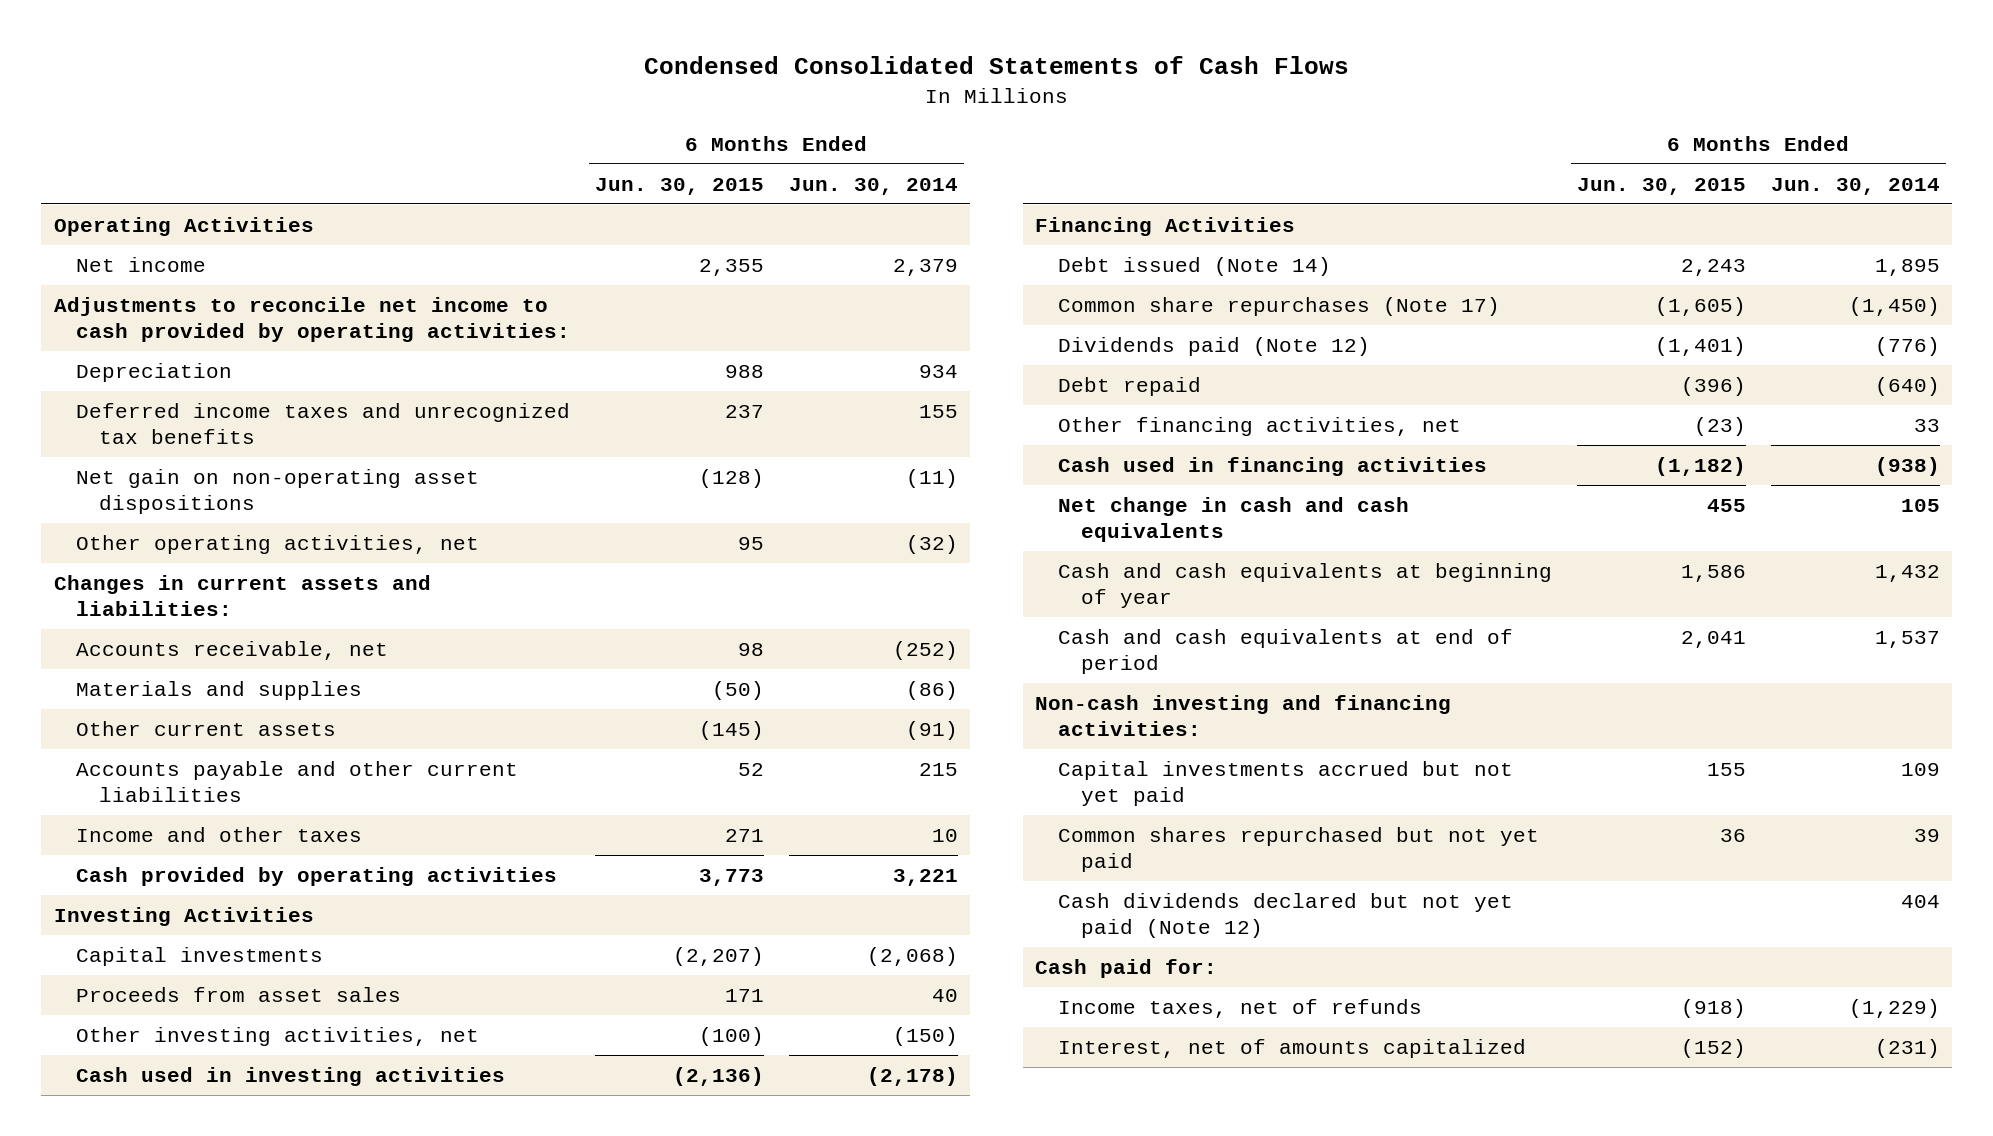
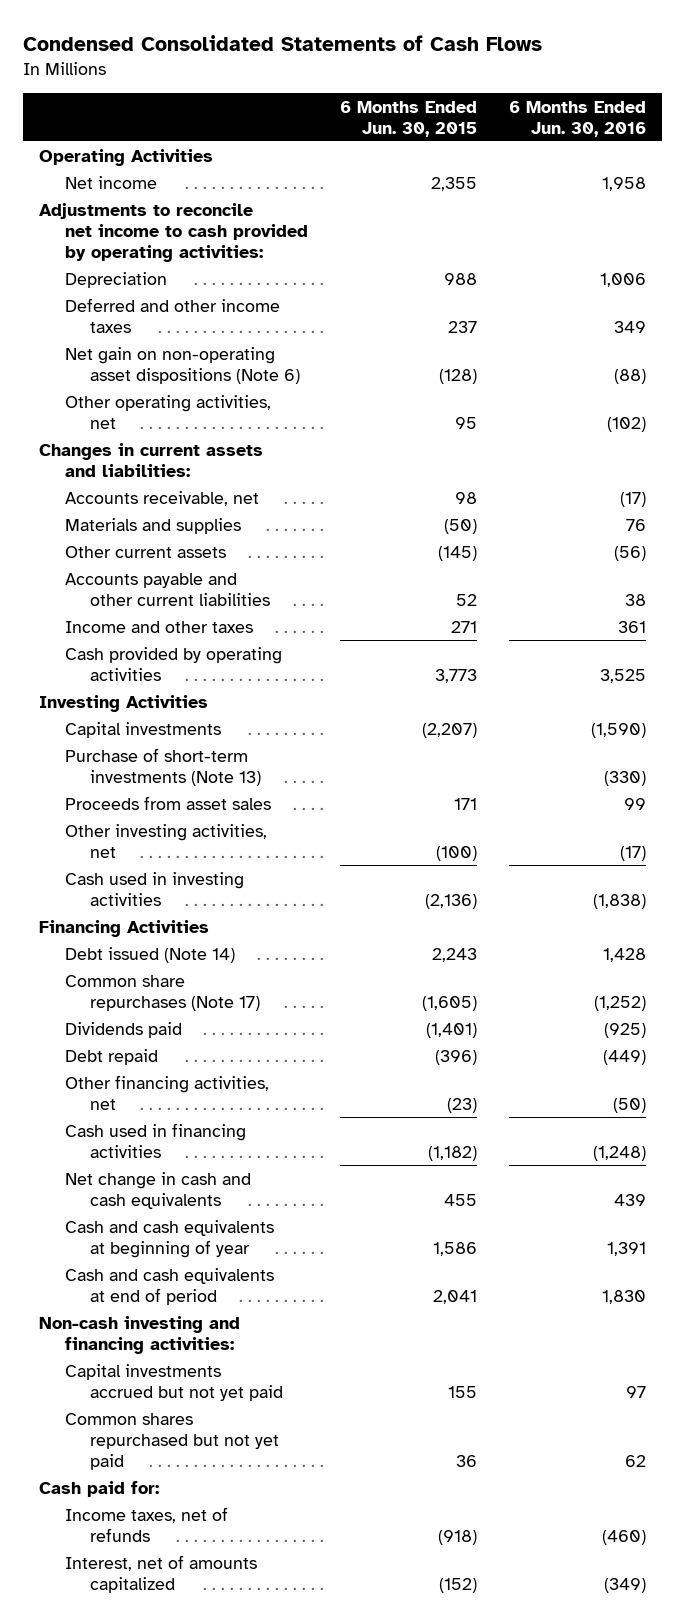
[788,177,958,195] Jun. 30, 2014 -> none
none -> [508,100,646,137] 6 Months Ended Jun. 30, 2016
[76,402,571,444] Deferred income taxes and unrecognized tax benefits -> [64,297,280,333] Deferred and other income taxes
[76,468,480,514] Net gain on non-operating asset dispositions -> [64,346,301,384] Net gain on non-operating asset dispositions (Note 6)
none -> [64,747,262,786] Purchase of short-term investments (Note 13)
[1058,336,1371,356] Dividends paid (Note 12) -> [64,1021,182,1038] Dividends paid
[1058,892,1514,938] Cash dividends declared but not yet paid (Note 12) -> none

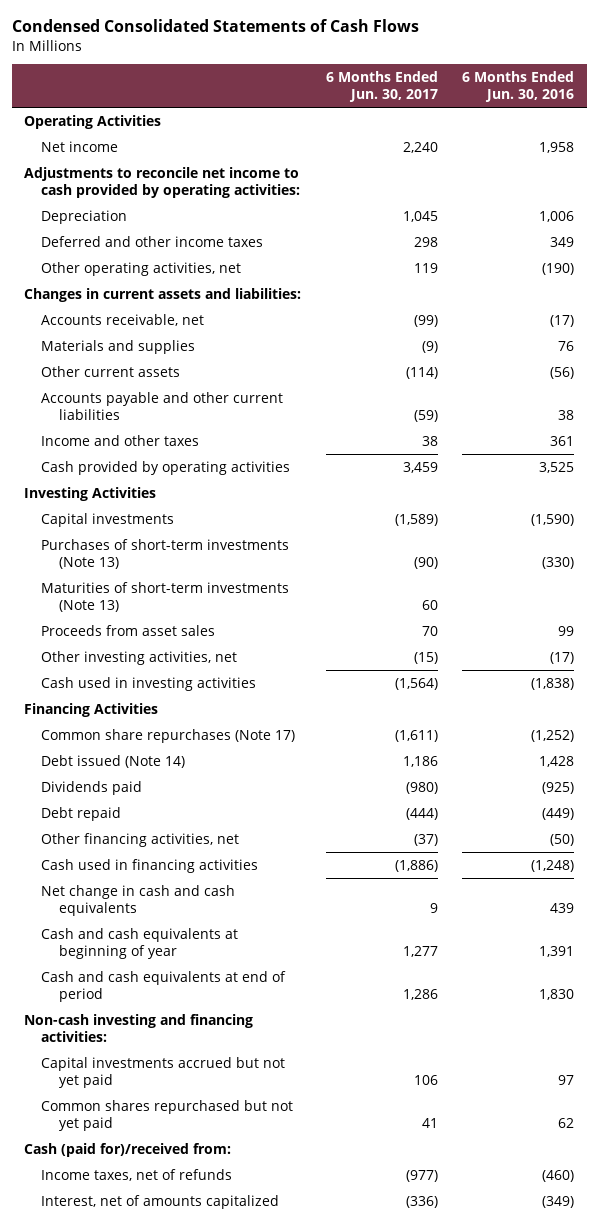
[339,100,477,137] 6 Months Ended Jun. 30, 2015 -> none
none -> [325,71,438,102] 6 Months Ended Jun. 30, 2017
[64,346,301,384] Net gain on non-operating asset dispositions (Note 6) -> none
[606,416,646,432] (102) -> [542,262,575,275] (190)
[64,747,262,786] Purchase of short-term investments (Note 13) -> [41,538,290,569] Purchases of short-term investments (Note 13)
none -> [41,581,290,612] Maturities of short-term investments (Note 13)
[64,946,235,963] Debt issued (Note 14) -> [41,754,186,768] Debt issued (Note 14)
[39,1480,160,1497] Cash paid for: -> [23,1142,231,1157] Cash (paid for)/received from:

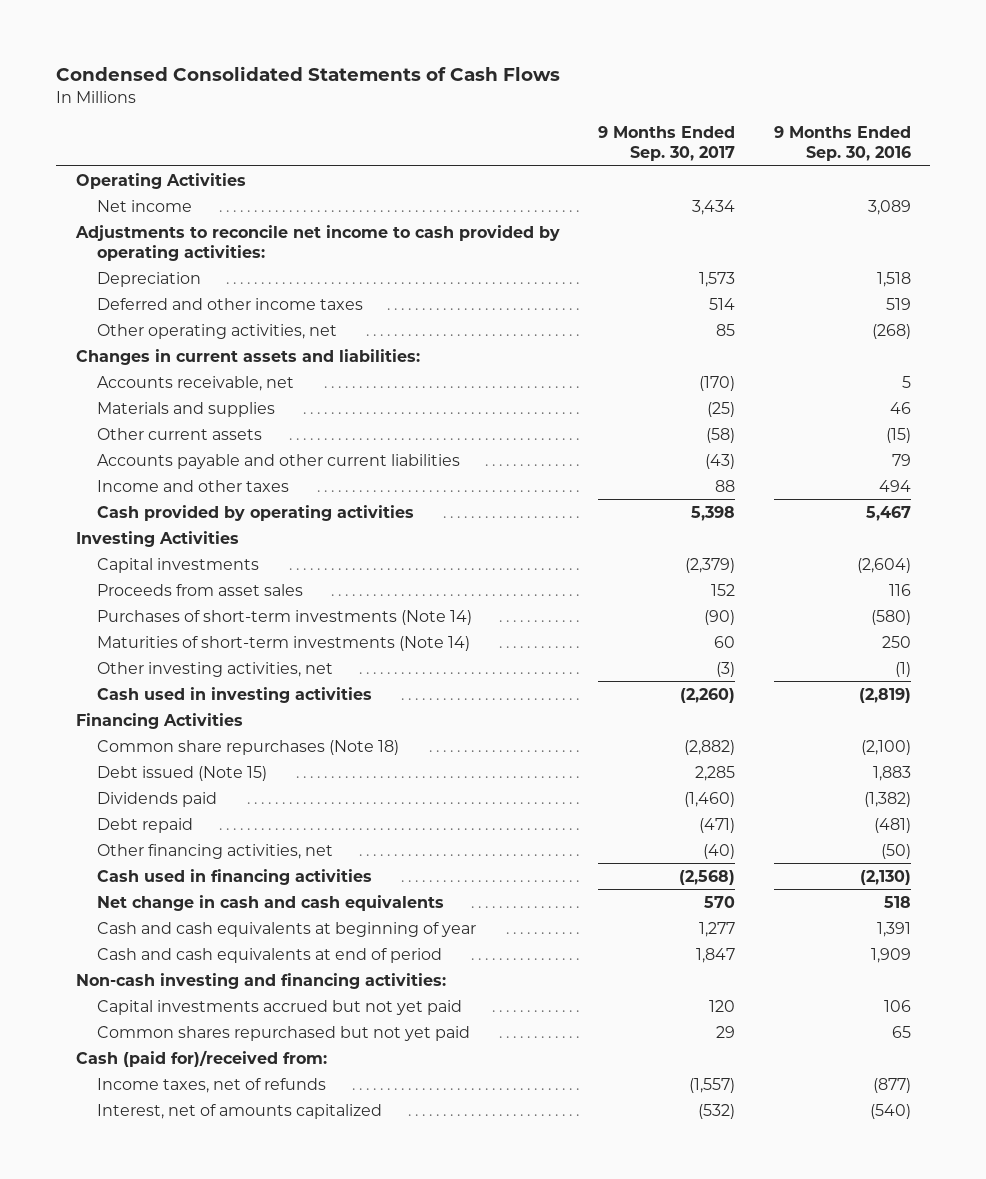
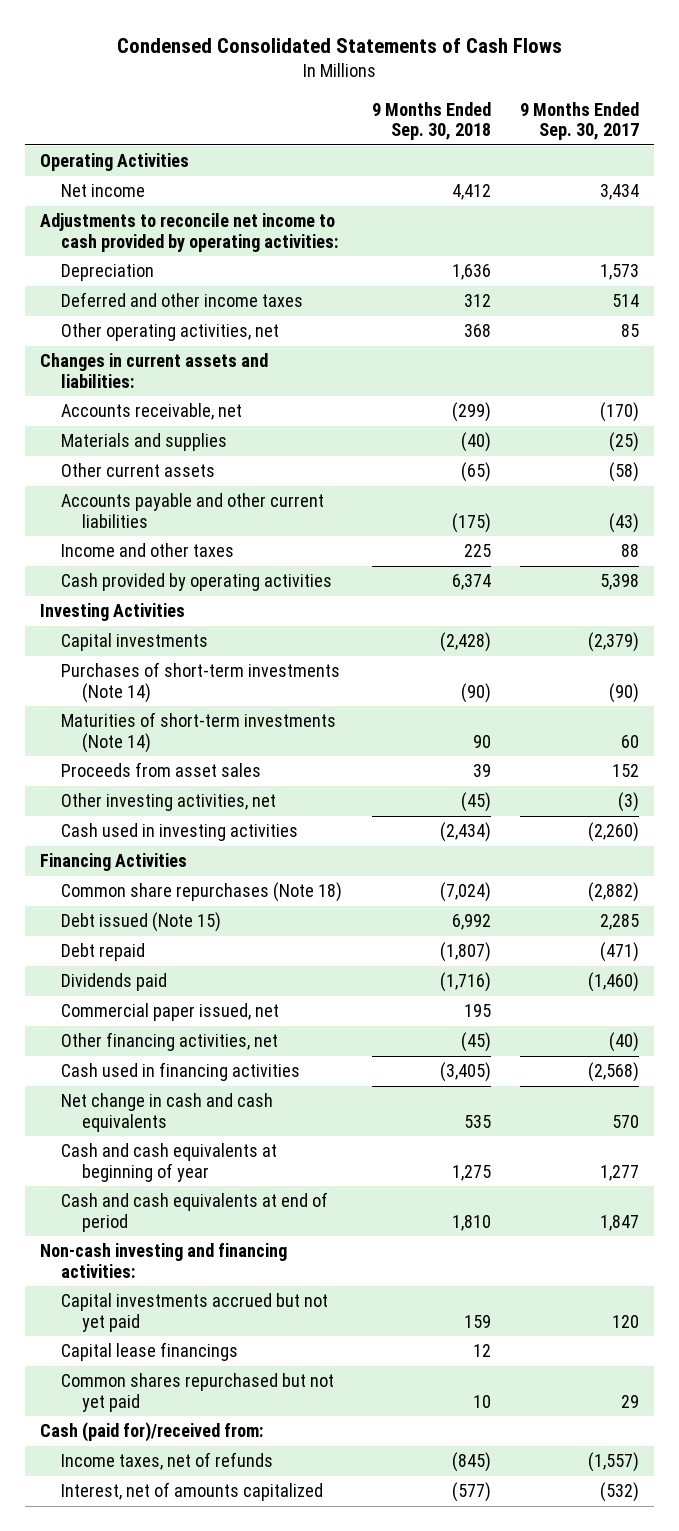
[773,126,911,162] 9 Months Ended Sep. 30, 2016 -> none
none -> [371,101,491,141] 9 Months Ended Sep. 30, 2018
[96,583,303,596] Proceeds from asset sales -> [60,762,261,778] Proceeds from asset sales
[96,791,217,807] Dividends paid -> [60,973,167,992] Dividends paid
none -> [60,1003,279,1022] Commercial paper issued, net
none -> [60,1342,238,1362] Capital lease financings

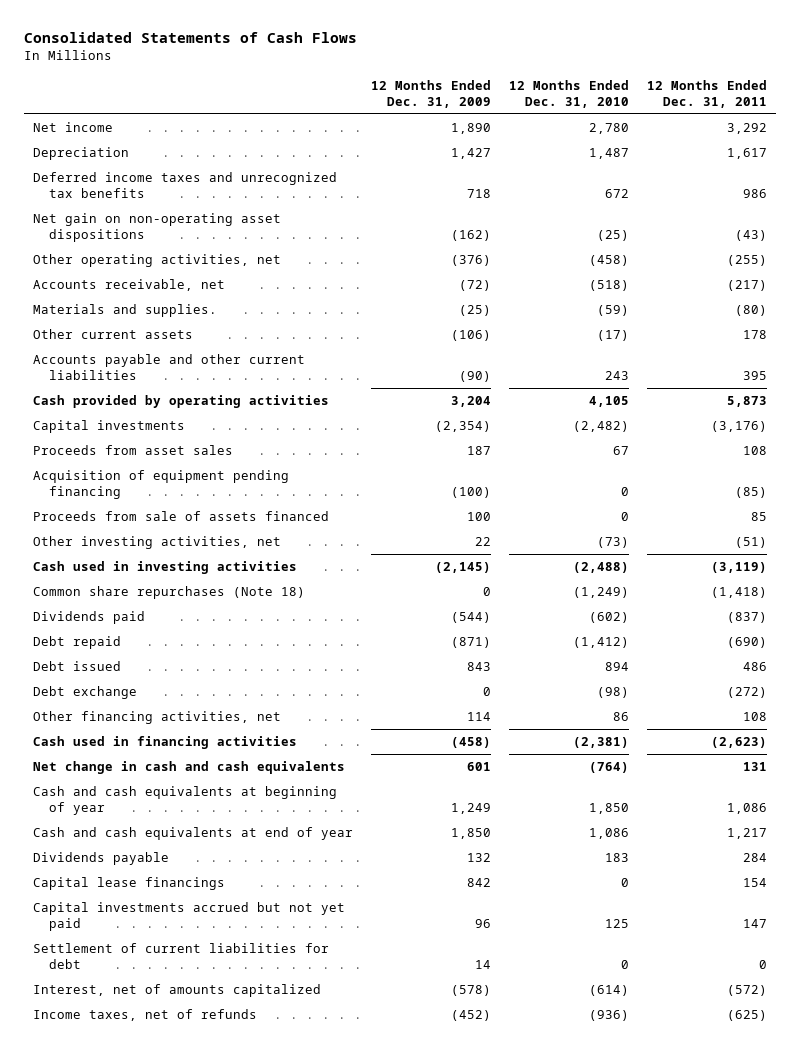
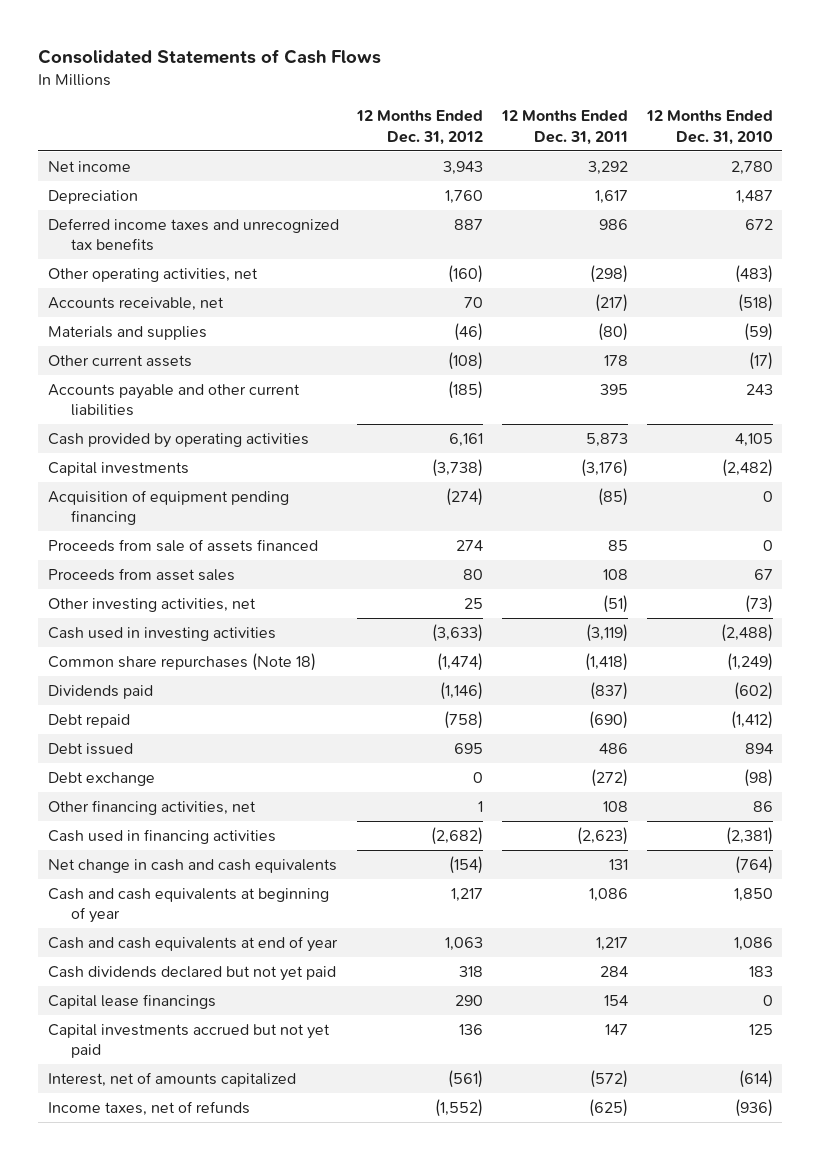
[371,79,492,108] 12 Months Ended Dec. 31, 2009 -> none
none -> [356,110,484,145] 12 Months Ended Dec. 31, 2012
[33,213,282,243] Net gain on non-operating asset dispositions -> none
[589,255,630,267] (458) -> [734,265,773,284] (483)
[727,255,768,267] (255) -> [590,265,629,284] (298)
[33,304,218,318] Materials and supplies. -> [47,326,207,341] Materials and supplies
[33,445,234,456] Proceeds from asset sales -> [47,568,235,582] Proceeds from asset sales
[33,852,170,866] Dividends payable -> [47,966,336,982] Cash dividends declared but not yet paid
[33,943,330,970] Settlement of current liabilities for debt -> none

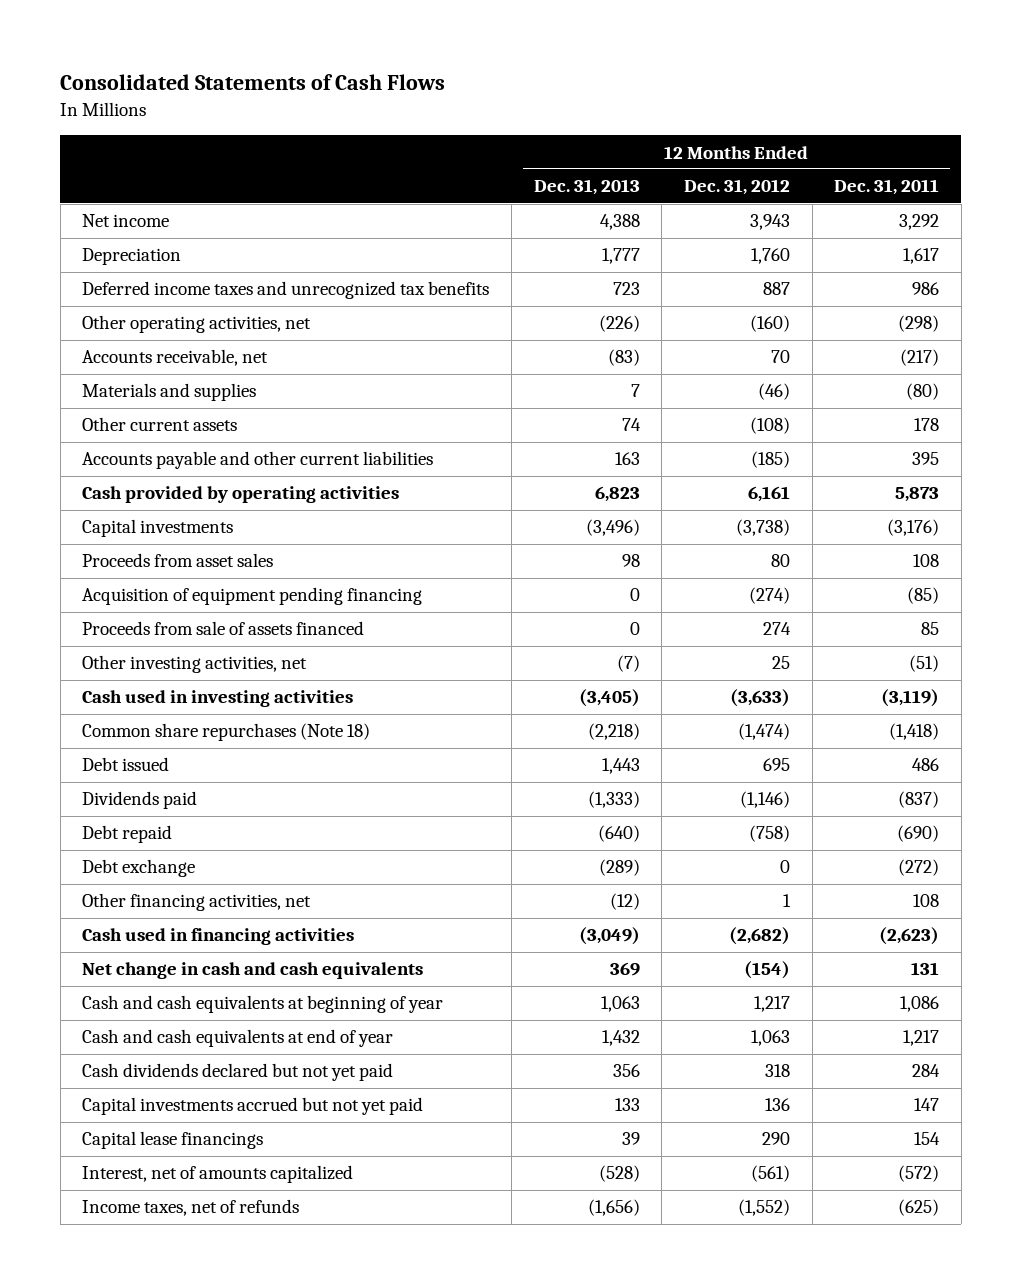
[645,110,773,145] 12 Months Ended Dec. 31, 2010 -> none
none -> [533,179,640,196] Dec. 31, 2013
[47,568,235,582] Proceeds from asset sales -> [82,553,274,568] Proceeds from asset sales
[47,743,133,756] Debt issued -> [82,757,170,772] Debt issued
[47,994,216,1010] Capital lease financings -> [82,1131,264,1150] Capital lease financings

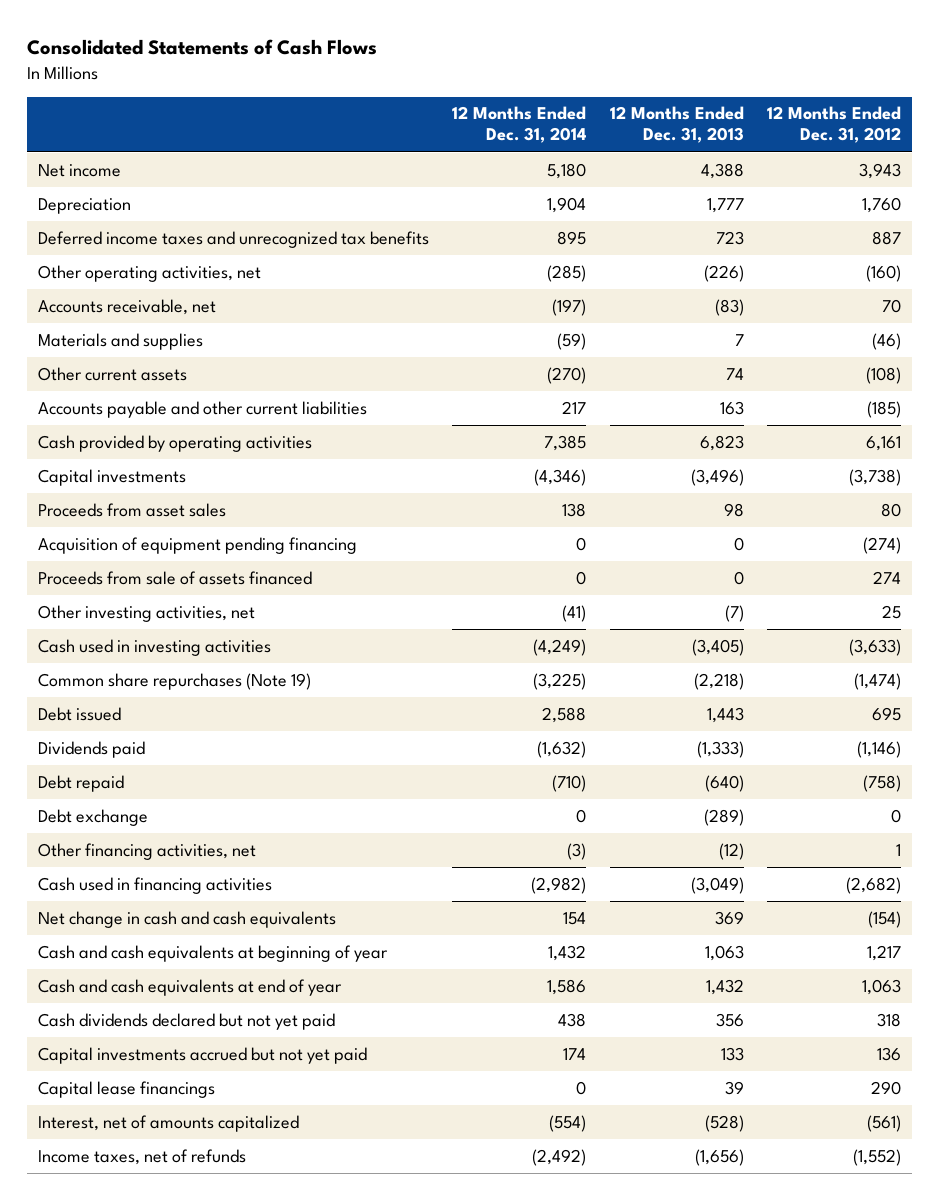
[834,179,940,196] Dec. 31, 2011 -> none
none -> [452,106,587,144] 12 Months Ended Dec. 31, 2014
[82,723,371,742] Common share repurchases (Note 18) -> [38,672,312,690] Common share repurchases (Note 19)

